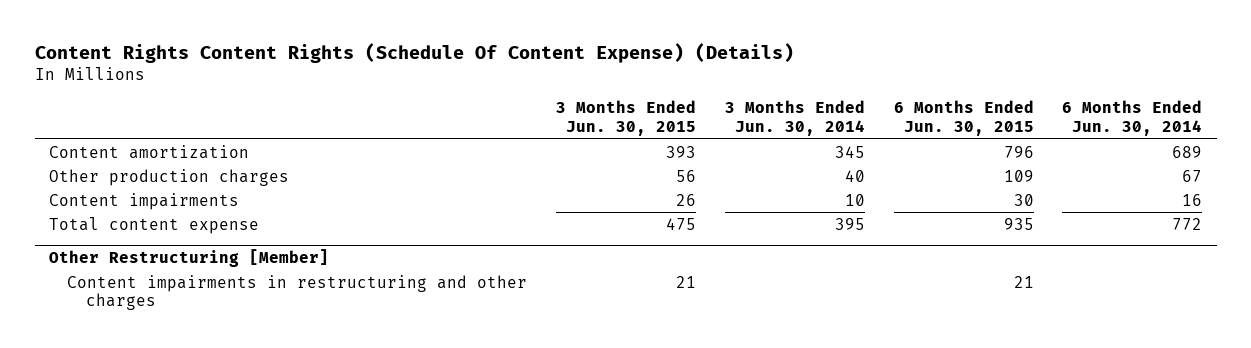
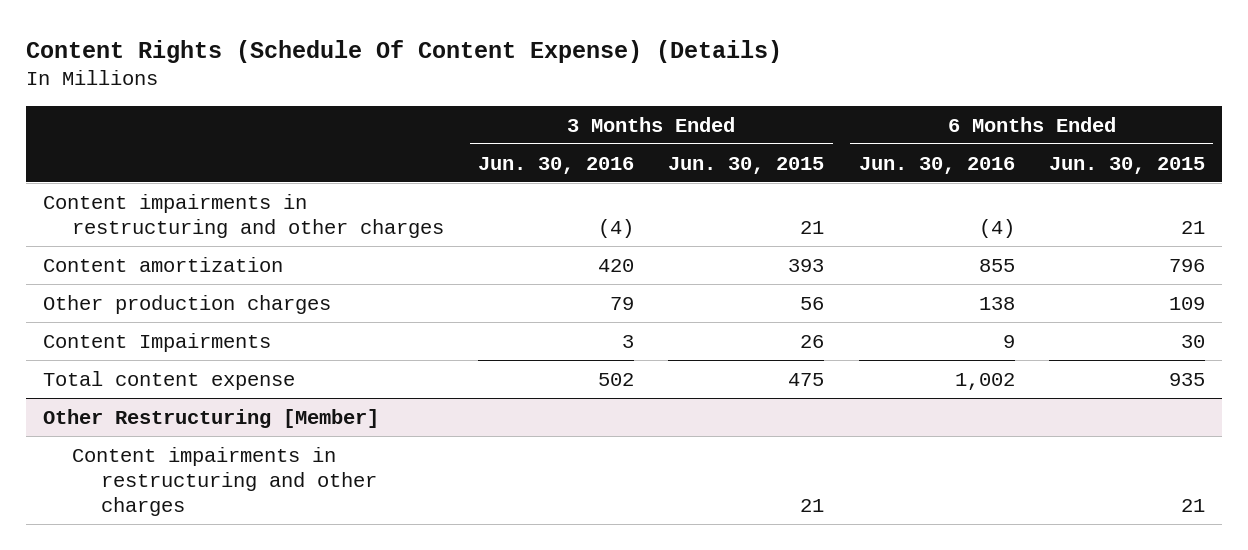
[34,43,794,64] Content Rights Content Rights (Schedule Of Content Expense) (Details) -> [25,39,782,63] Content Rights (Schedule Of Content Expense) (Details)
[724,100,865,137] 3 Months Ended Jun. 30, 2014 -> none
[1062,100,1203,137] 6 Months Ended Jun. 30, 2014 -> none
none -> [478,156,635,174] Jun. 30, 2016
none -> [858,156,1015,174] Jun. 30, 2016
none -> [42,193,444,238] Content impairments in restructuring and other charges
[49,192,240,210] Content impairments -> [42,332,271,352] Content Impairments

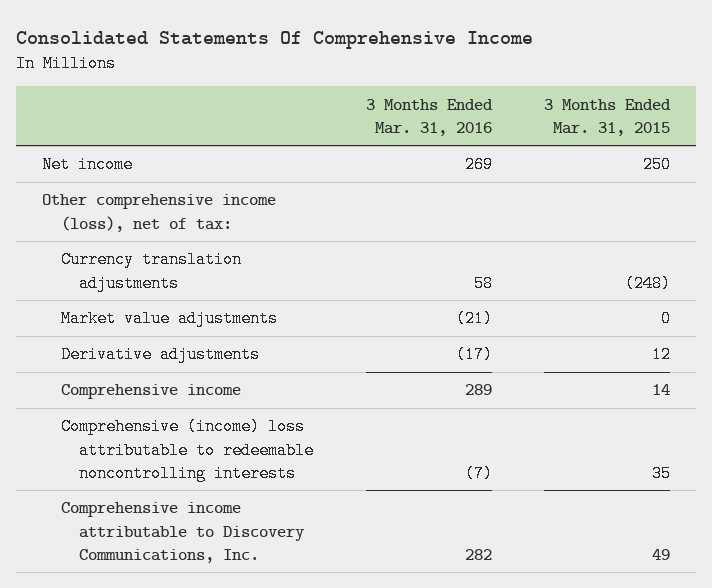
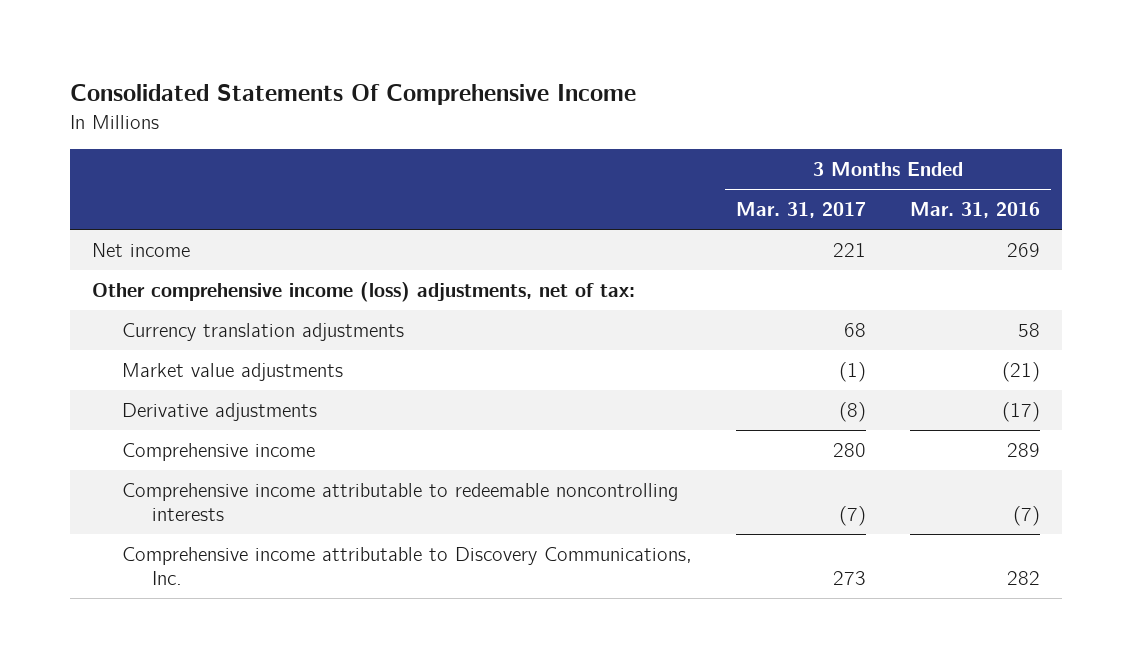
[543,98,671,136] 3 Months Ended Mar. 31, 2015 -> none
none -> [735,202,866,219] Mar. 31, 2017
[42,194,277,232] Other comprehensive income (loss), net of tax: -> [91,282,635,303] Other comprehensive income (loss) adjustments, net of tax:
[60,418,315,482] Comprehensive (income) loss attributable to redeemable noncontrolling interests -> [122,483,679,522] Comprehensive income attributable to redeemable noncontrolling interests

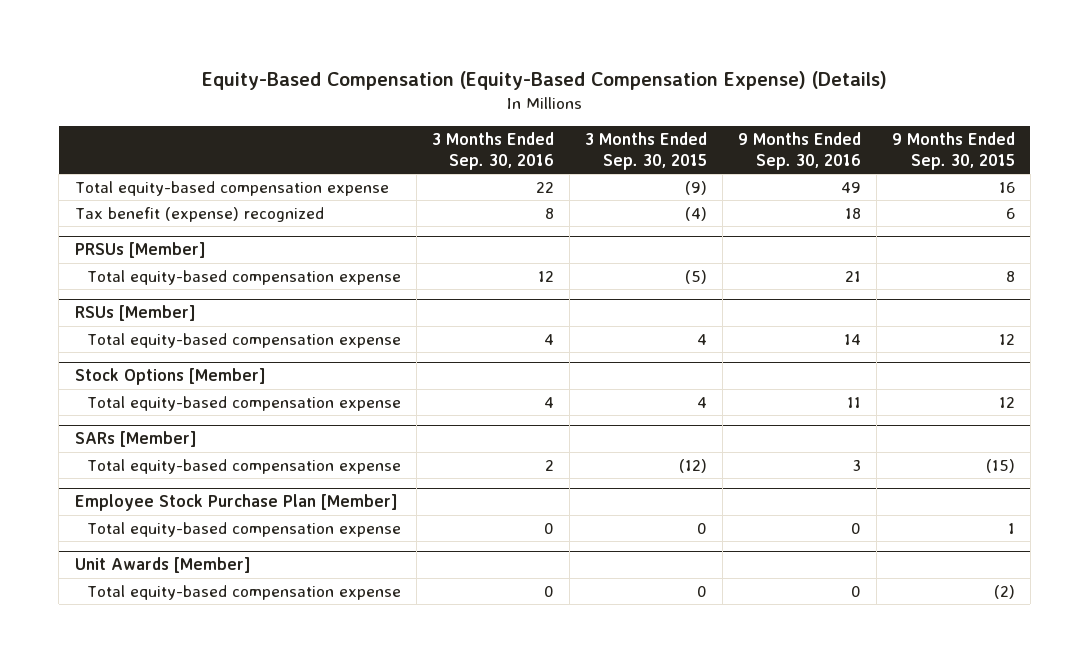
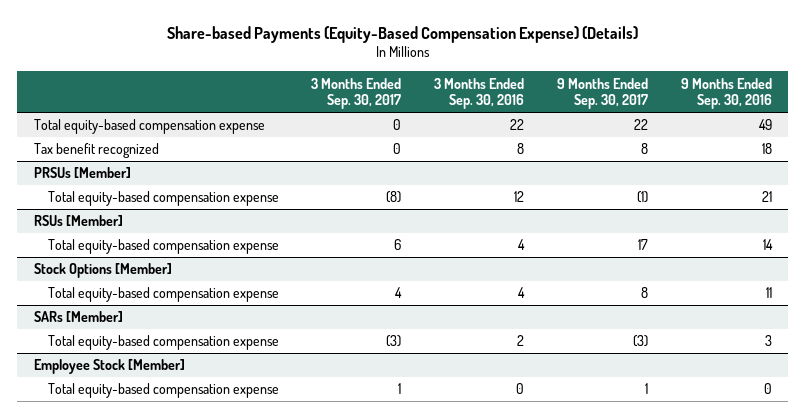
[201,70,887,90] Equity-Based Compensation (Equity-Based Compensation Expense) (Details) -> [166,25,638,43] Share-based Payments (Equity-Based Compensation Expense) (Details)
[584,132,707,170] 3 Months Ended Sep. 30, 2015 -> none
[891,132,1015,170] 9 Months Ended Sep. 30, 2015 -> none
none -> [311,77,402,110] 3 Months Ended Sep. 30, 2017
none -> [556,77,648,110] 9 Months Ended Sep. 30, 2017
[74,206,324,222] Tax benefit (expense) recognized -> [33,143,159,159] Tax benefit recognized
[86,521,401,537] Total equity-based compensation expense -> none
[74,557,251,574] Unit Awards [Member] -> none
[74,494,398,512] Employee Stock Purchase Plan [Member] -> [33,359,185,375] Employee Stock [Member]

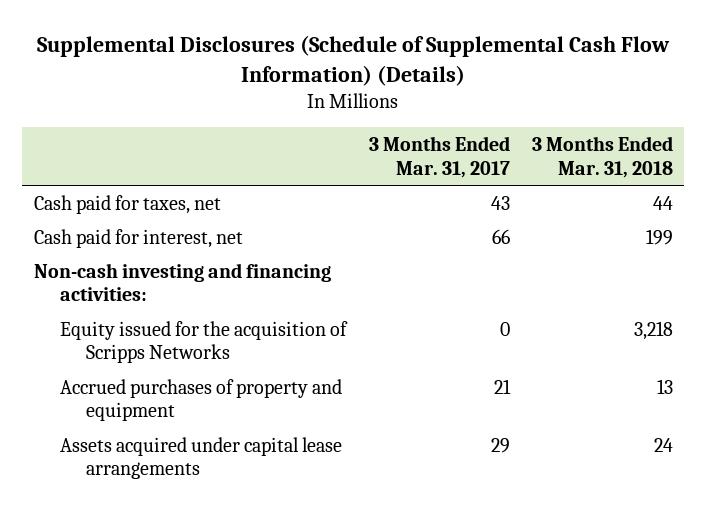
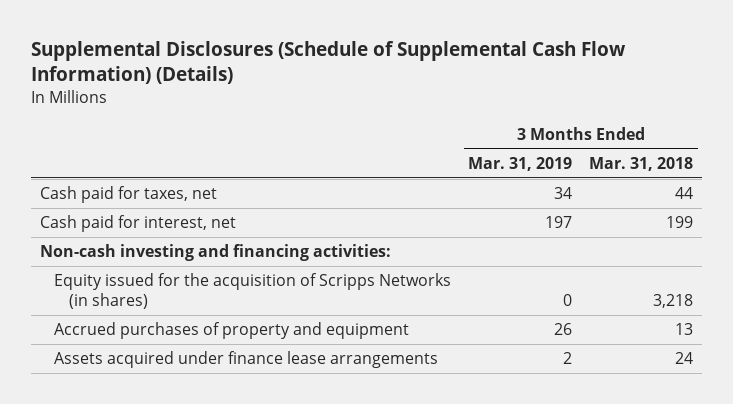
[368,136,510,178] 3 Months Ended Mar. 31, 2017 -> none
none -> [468,156,573,171] Mar. 31, 2019
[59,320,348,364] Equity issued for the acquisition of Scripps Networks -> [54,273,452,309] Equity issued for the acquisition of Scripps Networks (in shares)
[59,436,342,480] Assets acquired under capital lease arrangements -> [54,351,439,369] Assets acquired under finance lease arrangements

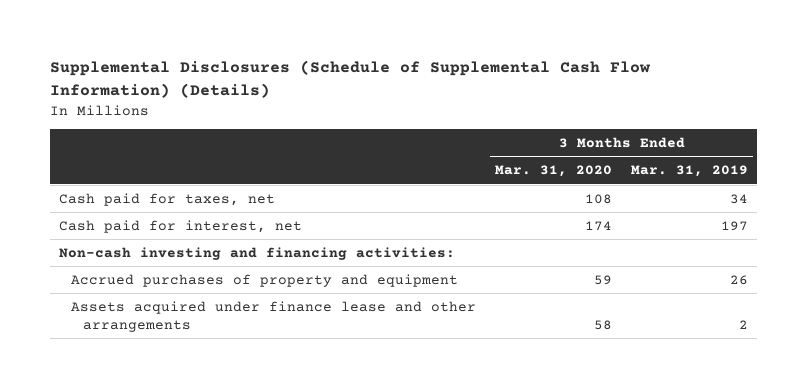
[589,156,694,171] Mar. 31, 2018 -> none
none -> [495,165,613,178] Mar. 31, 2020
[54,273,452,309] Equity issued for the acquisition of Scripps Networks (in shares) -> none
[54,351,439,369] Assets acquired under finance lease arrangements -> [71,300,477,333] Assets acquired under finance lease and other arrangements

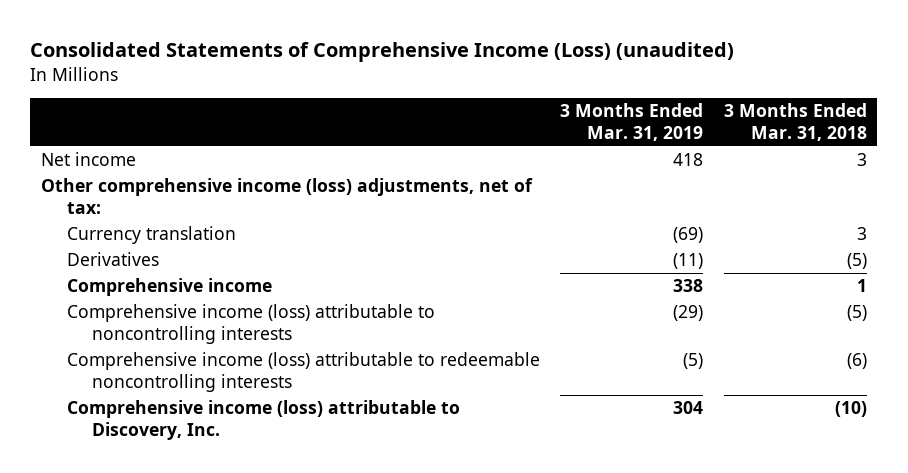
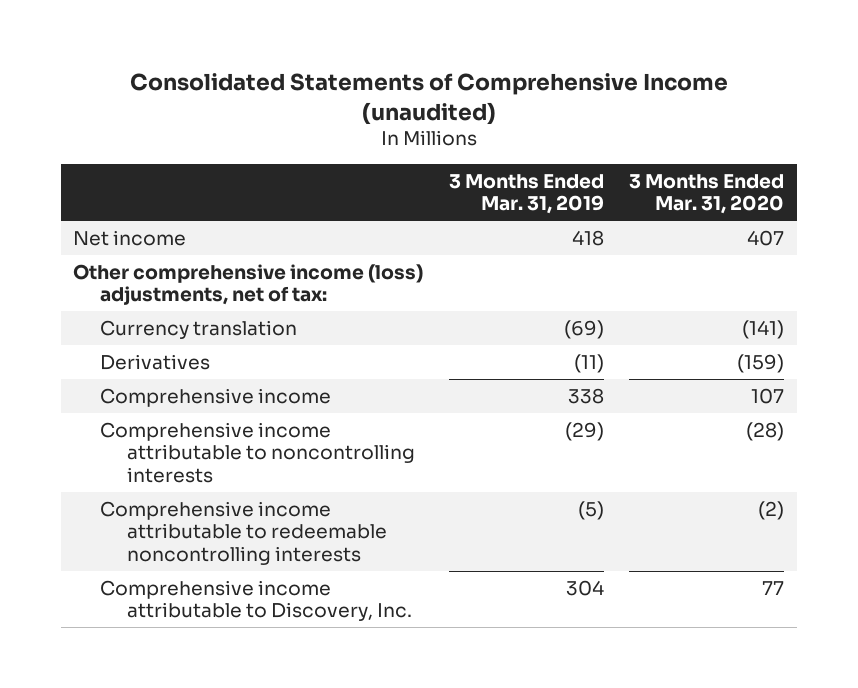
[30,42,735,63] Consolidated Statements of Comprehensive Income (Loss) (unaudited) -> [129,73,728,125] Consolidated Statements of Comprehensive Income (unaudited)
[724,103,868,141] 3 Months Ended Mar. 31, 2018 -> none
none -> [629,173,785,215] 3 Months Ended Mar. 31, 2020
[66,304,435,345] Comprehensive income (loss) attributable to noncontrolling interests -> [100,421,416,483] Comprehensive income attributable to noncontrolling interests
[66,352,540,393] Comprehensive income (loss) attributable to redeemable noncontrolling interests -> [100,500,388,565] Comprehensive income attributable to redeemable noncontrolling interests
[66,400,460,441] Comprehensive income (loss) attributable to Discovery, Inc. -> [100,579,413,622] Comprehensive income attributable to Discovery, Inc.

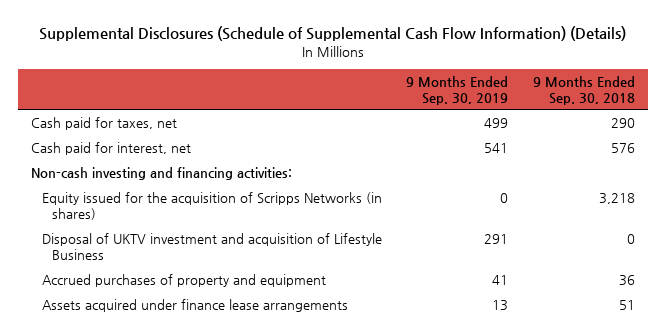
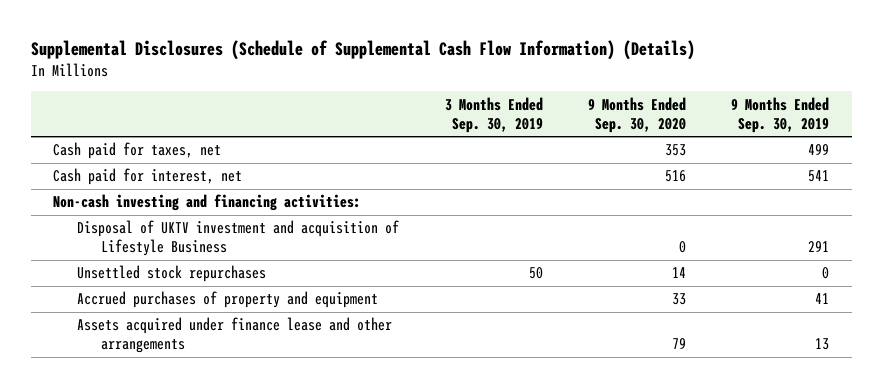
[533,75,636,105] 9 Months Ended Sep. 30, 2018 -> none
none -> [444,96,543,133] 3 Months Ended Sep. 30, 2019
none -> [587,96,686,133] 9 Months Ended Sep. 30, 2020
[41,191,382,220] Equity issued for the acquisition of Scripps Networks (in shares) -> none
none -> [77,265,267,283] Unsettled stock repurchases
[41,298,348,312] Assets acquired under finance lease arrangements -> [77,317,393,354] Assets acquired under finance lease and other arrangements

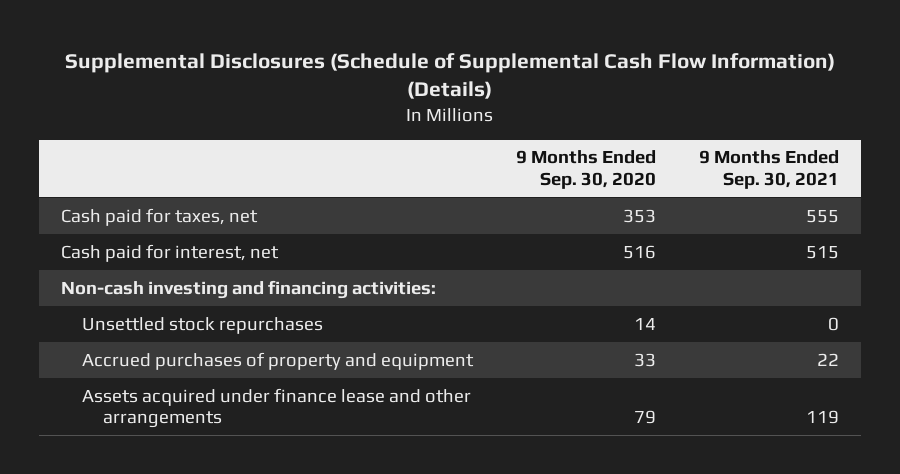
[444,96,543,133] 3 Months Ended Sep. 30, 2019 -> none
[731,96,830,133] 9 Months Ended Sep. 30, 2019 -> none
none -> [699,150,840,189] 9 Months Ended Sep. 30, 2021
[77,220,400,257] Disposal of UKTV investment and acquisition of Lifestyle Business -> none

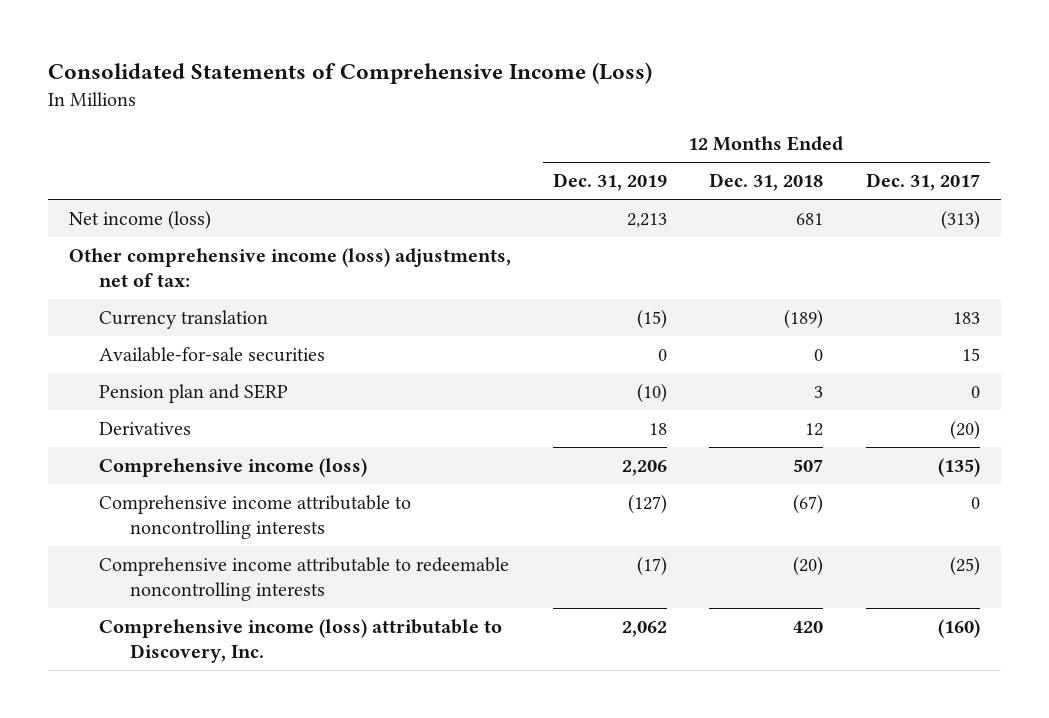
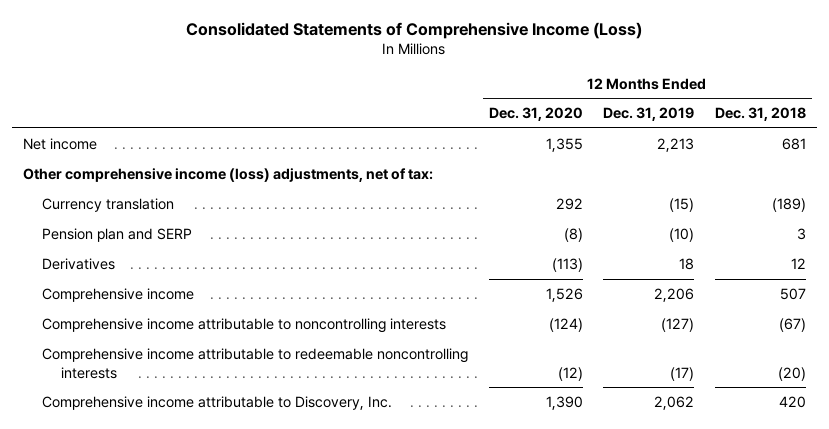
[865,173,980,192] Dec. 31, 2017 -> none
none -> [488,107,583,122] Dec. 31, 2020
[69,209,212,230] Net income (loss) -> [22,137,97,150] Net income
[99,346,326,362] Available-for-sale securities -> none
[99,457,368,477] Comprehensive income (loss) -> [41,287,194,302] Comprehensive income
[99,618,503,663] Comprehensive income (loss) attributable to Discovery, Inc. -> [41,395,392,410] Comprehensive income attributable to Discovery, Inc.

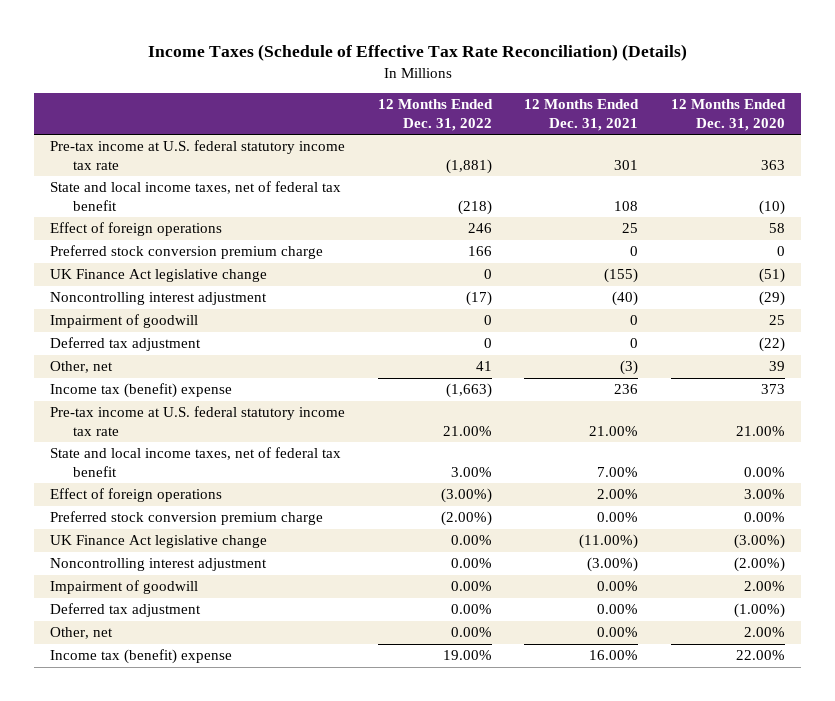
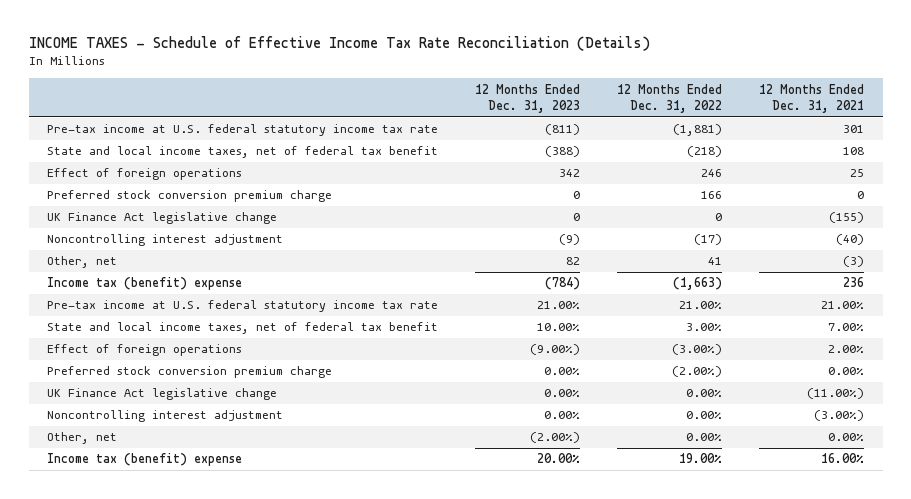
[147,44,687,62] Income Taxes (Schedule of Effective Tax Rate Reconciliation) (Details) -> [28,36,650,52] INCOME TAXES - Schedule of Effective Income Tax Rate Reconciliation (Details)
[671,99,787,131] 12 Months Ended Dec. 31, 2020 -> none
none -> [475,83,581,114] 12 Months Ended Dec. 31, 2023
[50,314,199,329] Impairment of goodwill -> none
[50,337,202,352] Deferred tax adjustment -> none
[50,580,199,595] Impairment of goodwill -> none
[50,603,202,618] Deferred tax adjustment -> none

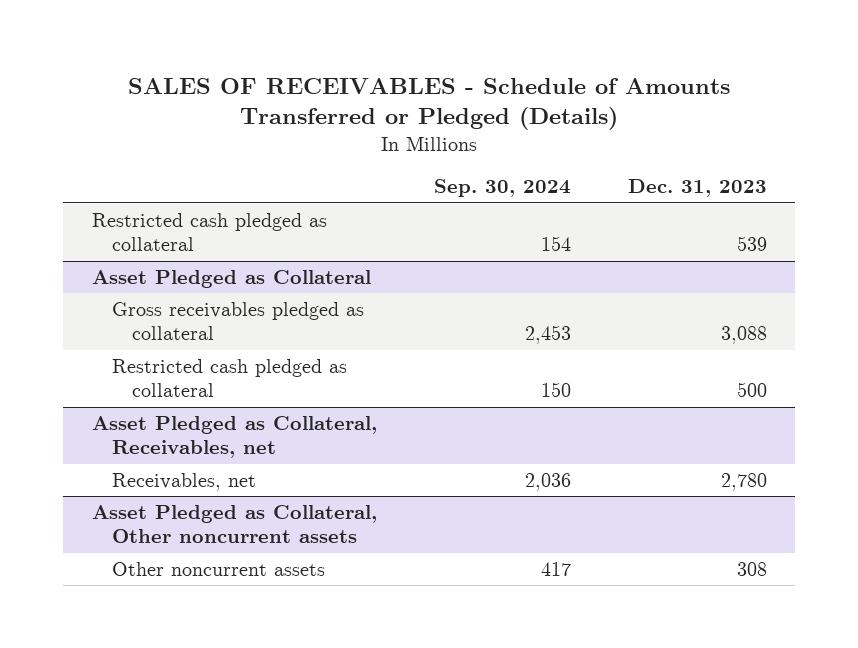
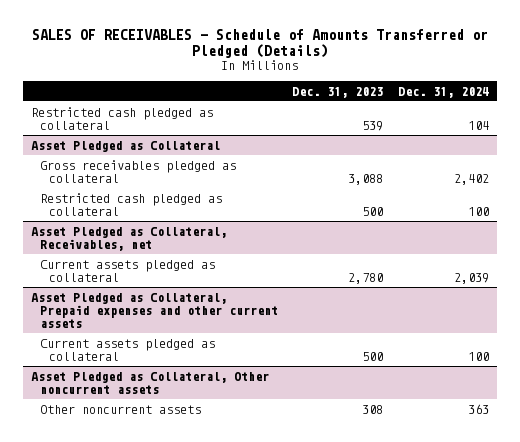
[433,179,571,198] Sep. 30, 2024 -> none
none -> [398,86,490,98] Dec. 31, 2024
[112,472,257,491] Receivables, net -> [39,260,215,283] Current assets pledged as collateral
none -> [30,293,278,328] Asset Pledged as Collateral, Prepaid expenses and other current assets
none -> [39,339,215,362] Current assets pledged as collateral

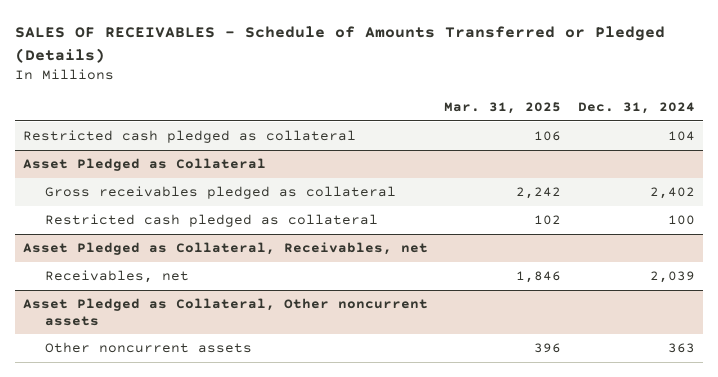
[292,86,384,98] Dec. 31, 2023 -> none
none -> [444,102,562,115] Mar. 31, 2025
[30,293,278,328] Asset Pledged as Collateral, Prepaid expenses and other current assets -> none
[39,339,215,362] Current assets pledged as collateral -> none
[39,260,215,283] Current assets pledged as collateral -> [45,270,190,284] Receivables, net

